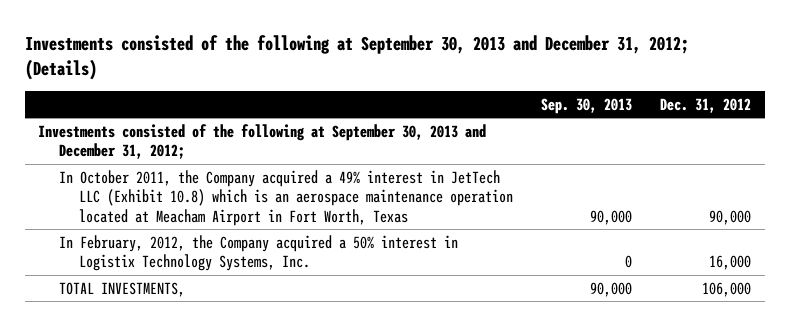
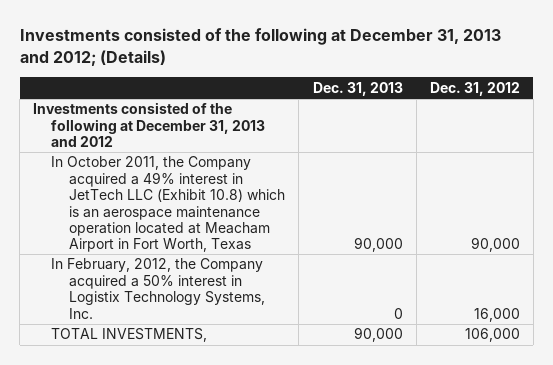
[24,34,689,80] Investments consisted of the following at September 30, 2013 and December 31, 2012; (Details) -> [19,28,501,67] Investments consisted of the following at December 31, 2013 and 2012; (Details)
[541,97,633,114] Sep. 30, 2013 -> none
none -> [312,81,403,96] Dec. 31, 2013
[38,123,487,160] Investments consisted of the following at September 30, 2013 and December 31, 2012; -> [33,102,266,148] Investments consisted of the following at December 31, 2013 and 2012

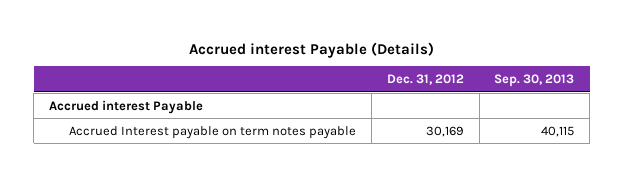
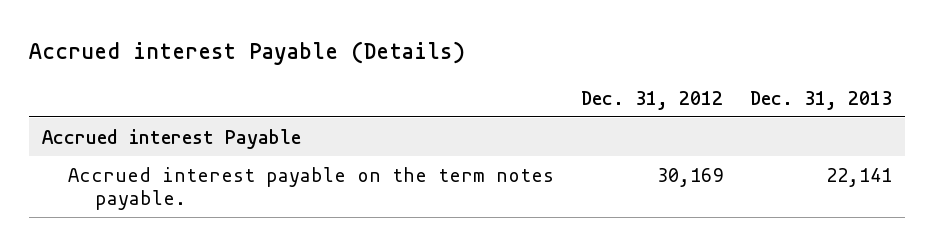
[494,74,575,88] Sep. 30, 2013 -> none
none -> [749,90,892,110] Dec. 31, 2013
[68,125,356,139] Accrued Interest payable on term notes payable -> [68,166,555,211] Accrued interest payable on the term notes payable.

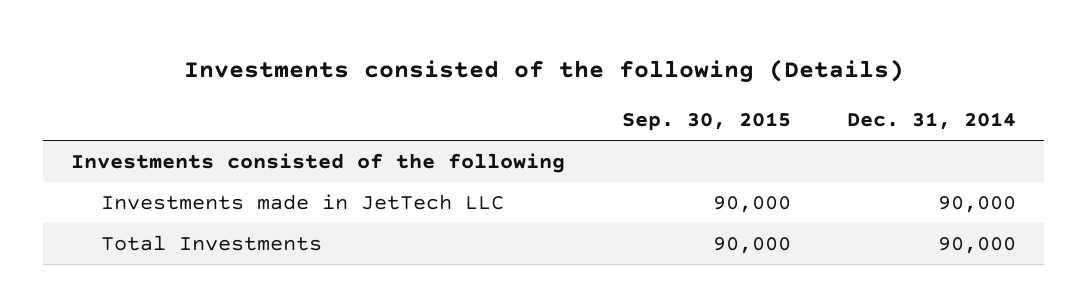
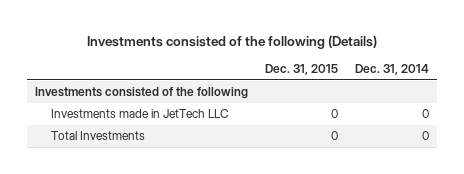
[621,112,791,132] Sep. 30, 2015 -> none
none -> [264,63,338,75] Dec. 31, 2015
[937,195,1016,213] 90,000 -> [421,109,429,119] 0
[937,236,1016,254] 90,000 -> [421,131,429,141] 0

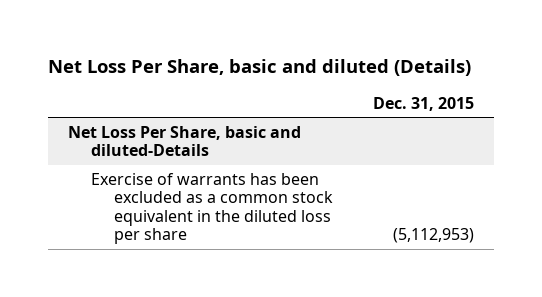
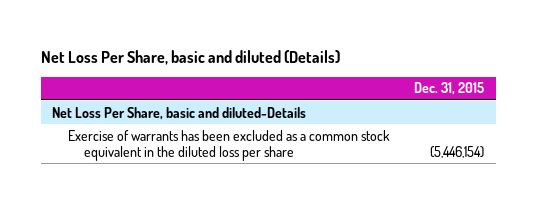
[392,228,474,244] (5,112,953) -> [430,145,485,158] (5,446,154)

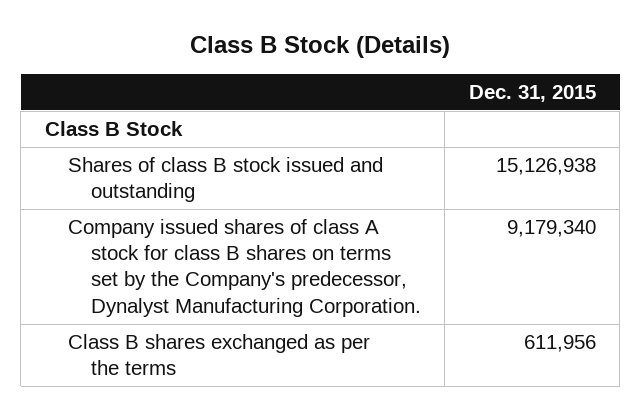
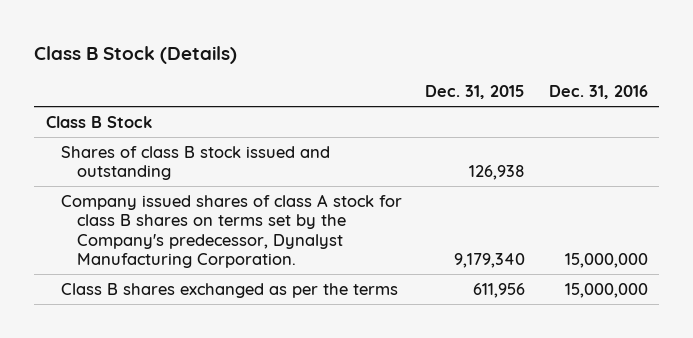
none -> [548,85,648,100] Dec. 31, 2016
[495,158,596,176] 15,126,938 -> [469,165,526,181] 126,938

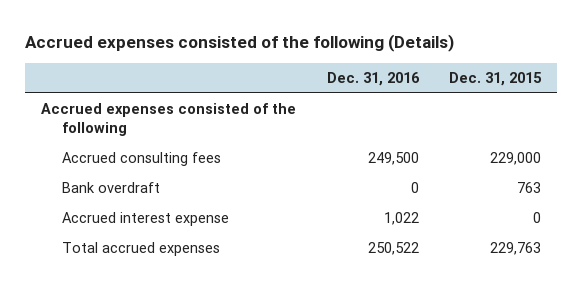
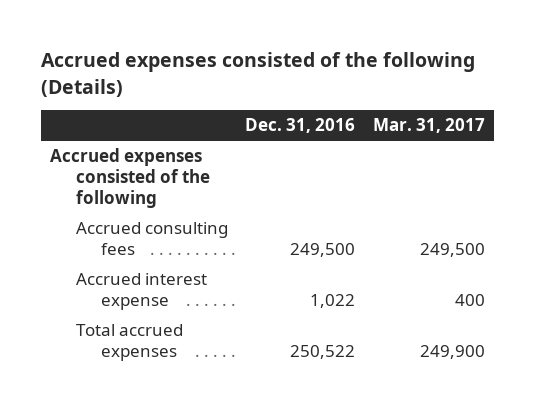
[449,72,543,87] Dec. 31, 2015 -> none
none -> [373,118,486,134] Mar. 31, 2017
[62,182,161,194] Bank overdraft -> none

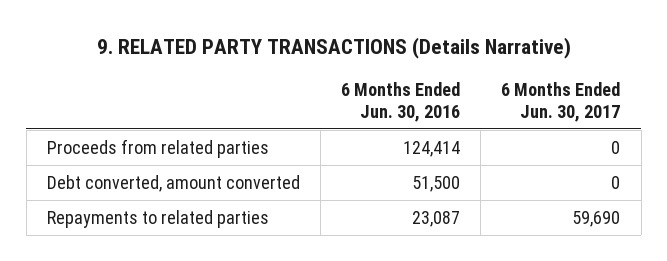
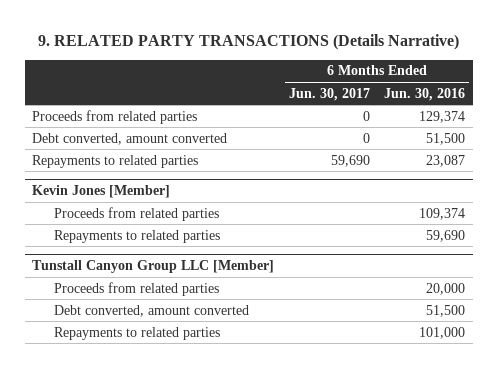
[403,140,461,157] 124,414 -> [419,110,466,123] 129,374
none -> [31,185,170,199] Kevin Jones [Member]
none -> [53,206,219,221] Proceeds from related parties
none -> [53,229,220,243] Repayments to related parties
none -> [31,260,274,274] Tunstall Canyon Group LLC [Member]
none -> [53,281,219,296] Proceeds from related parties
none -> [53,304,249,317] Debt converted, amount converted
none -> [53,326,220,340] Repayments to related parties

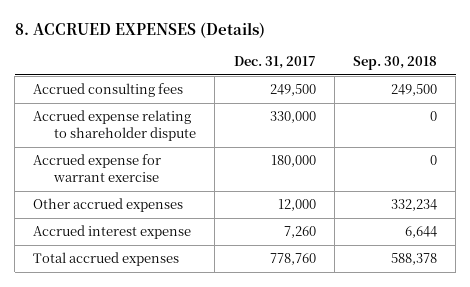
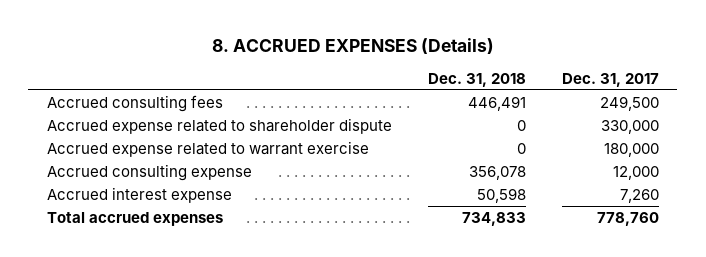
[353,56,438,71] Sep. 30, 2018 -> none
none -> [427,72,526,87] Dec. 31, 2018
[33,198,184,213] Other accrued expenses -> none
[33,110,197,142] Accrued expense relating to shareholder dispute -> [46,117,392,134] Accrued expense related to shareholder dispute
[33,154,162,183] Accrued expense for warrant exercise -> [46,140,369,157] Accrued expense related to warrant exercise
none -> [46,163,252,181] Accrued consulting expense

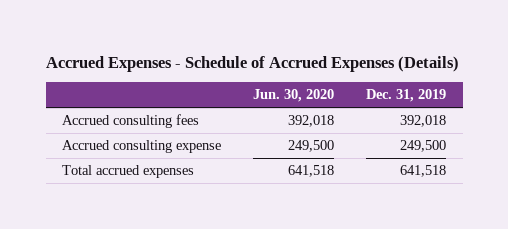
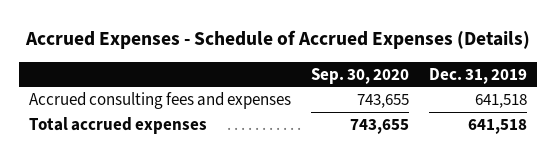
[253,89,335,103] Jun. 30, 2020 -> none
none -> [310,67,409,84] Sep. 30, 2020
[61,140,221,154] Accrued consulting expense -> none
[61,114,199,129] Accrued consulting fees -> [28,91,291,109] Accrued consulting fees and expenses
[400,115,447,128] 392,018 -> [474,93,527,108] 641,518

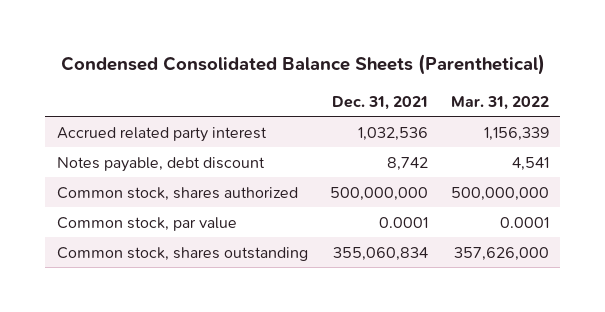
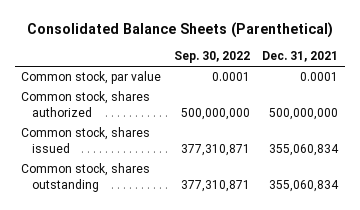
[60,54,545,76] Condensed Consolidated Balance Sheets (Parenthetical) -> [26,21,333,38] Consolidated Balance Sheets (Parenthetical)
[450,95,549,110] Mar. 31, 2022 -> none
none -> [173,51,250,64] Sep. 30, 2022
[56,126,267,142] Accrued related party interest -> none
[56,156,265,172] Notes payable, debt discount -> none
[56,186,298,201] Common stock, shares authorized -> [21,91,151,118] Common stock, shares authorized
none -> [21,127,151,154] Common stock, shares issued

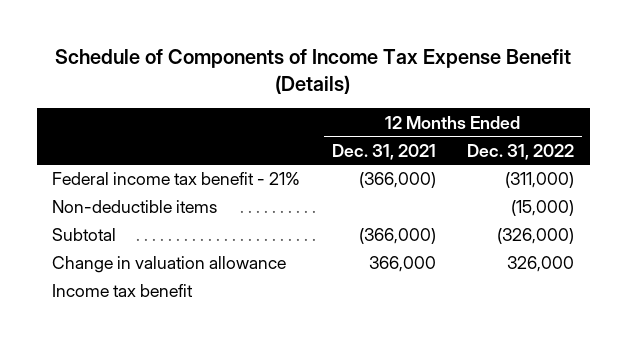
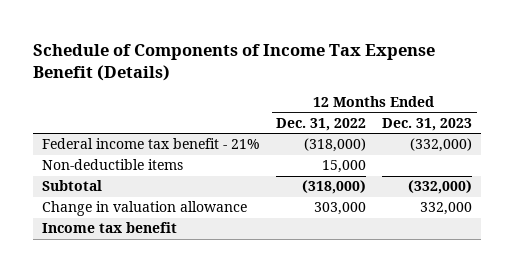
[331,143,436,160] Dec. 31, 2021 -> none
none -> [382,117,473,131] Dec. 31, 2023
[504,172,574,189] (311,000) -> [304,138,367,153] (318,000)
[510,200,574,217] (15,000) -> [322,160,367,174] 15,000
[496,228,574,245] (326,000) -> [302,180,367,195] (318,000)
[506,256,574,273] 326,000 -> [314,202,367,216] 303,000

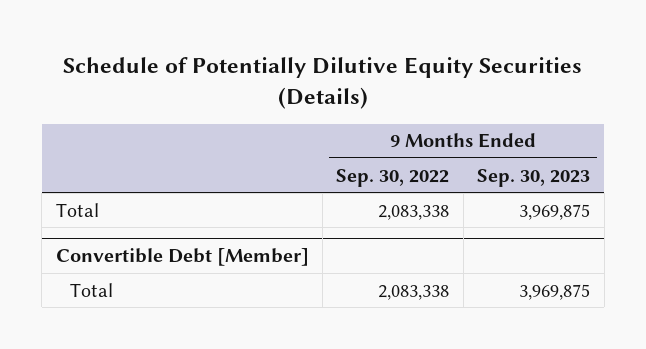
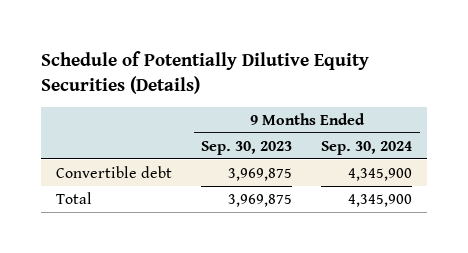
[336,168,450,187] Sep. 30, 2022 -> none
none -> [321,140,413,155] Sep. 30, 2024
[55,248,309,267] Convertible Debt [Member] -> none
[55,202,99,217] Total -> [55,165,172,178] Convertible debt

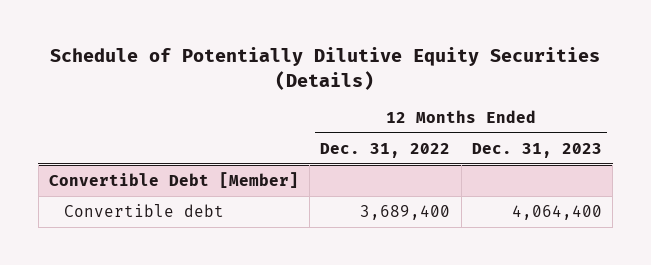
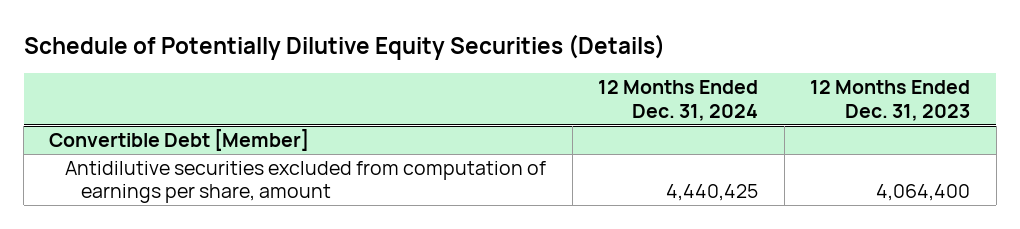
[320,142,451,158] Dec. 31, 2022 -> none
none -> [598,80,759,121] 12 Months Ended Dec. 31, 2024
[63,203,224,217] Convertible debt -> [65,161,547,204] Antidilutive securities excluded from computation of earnings per share, amount

